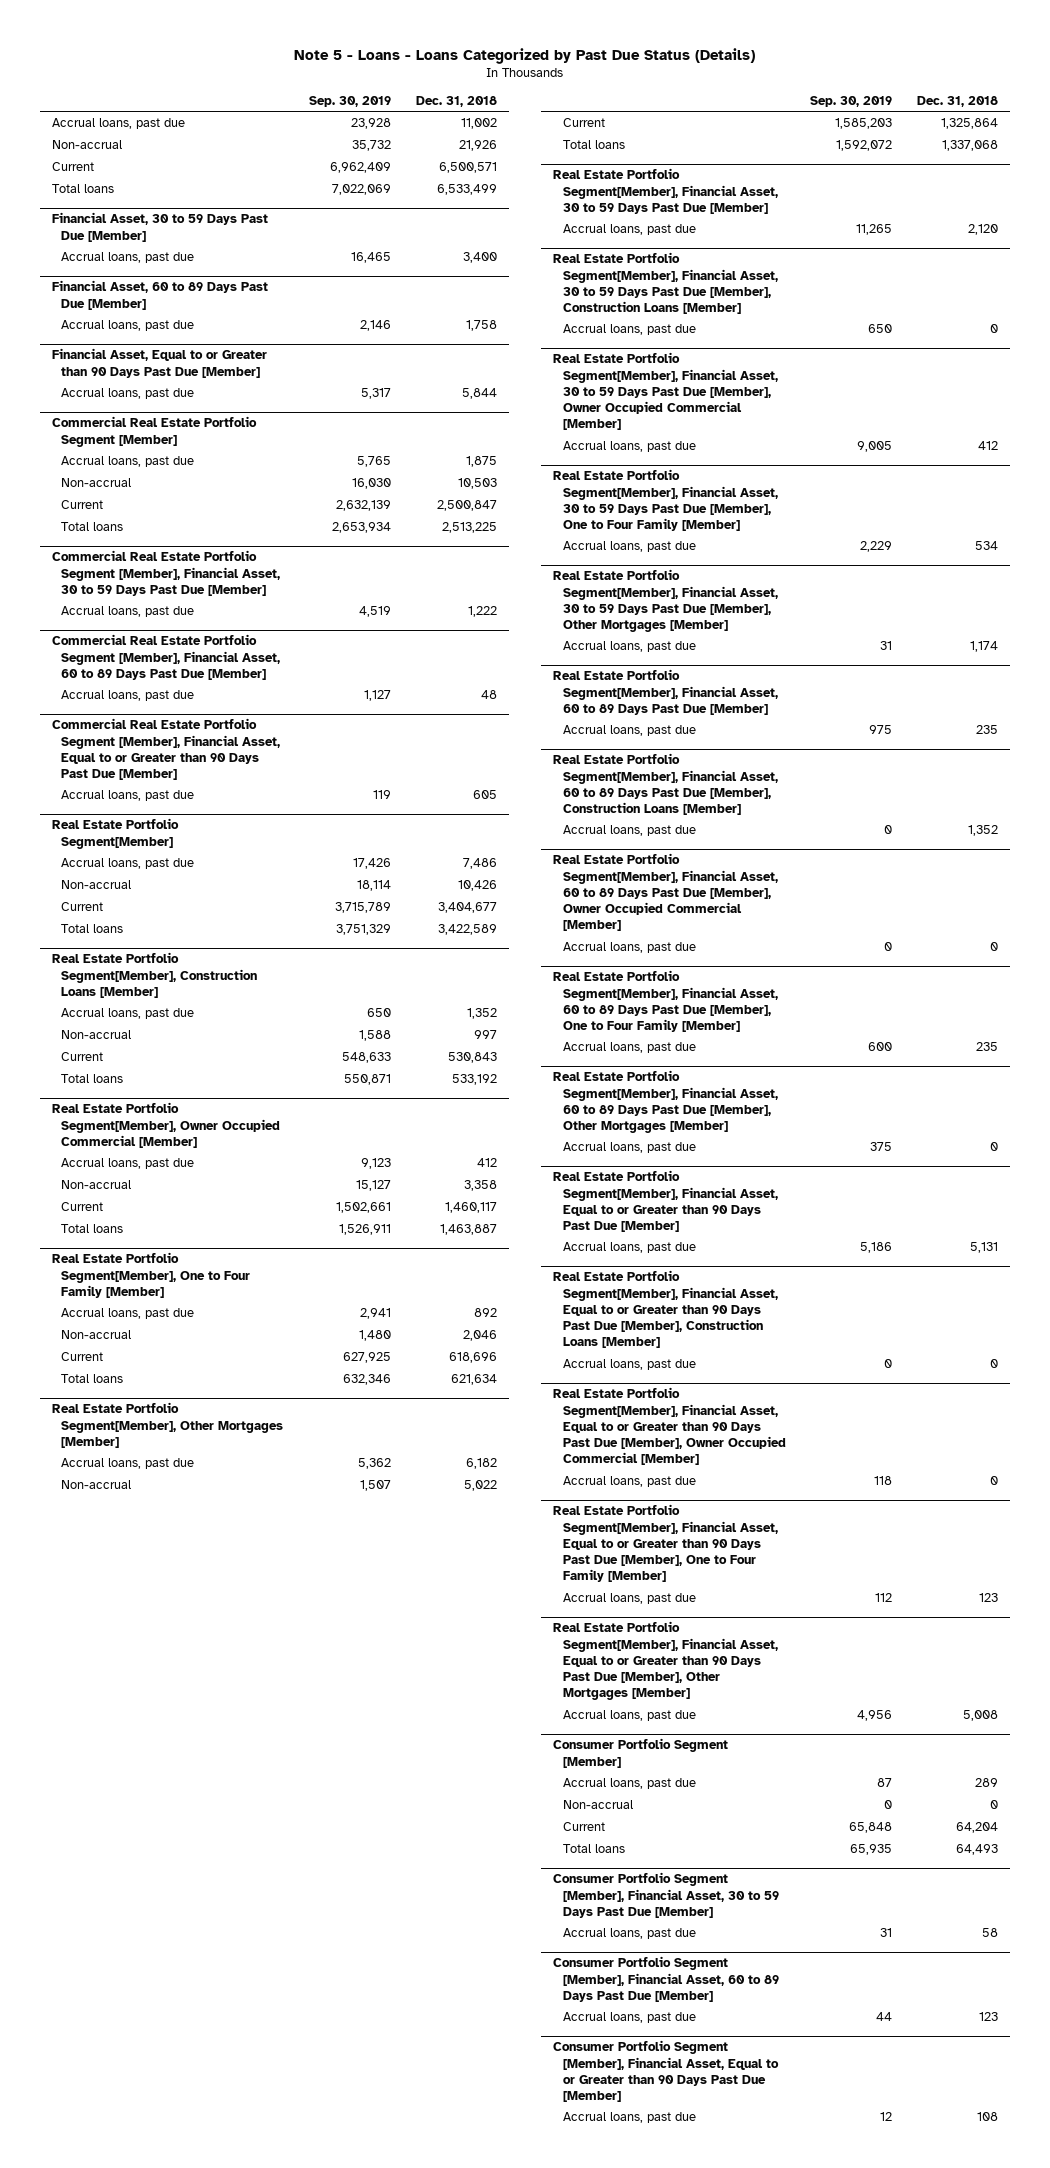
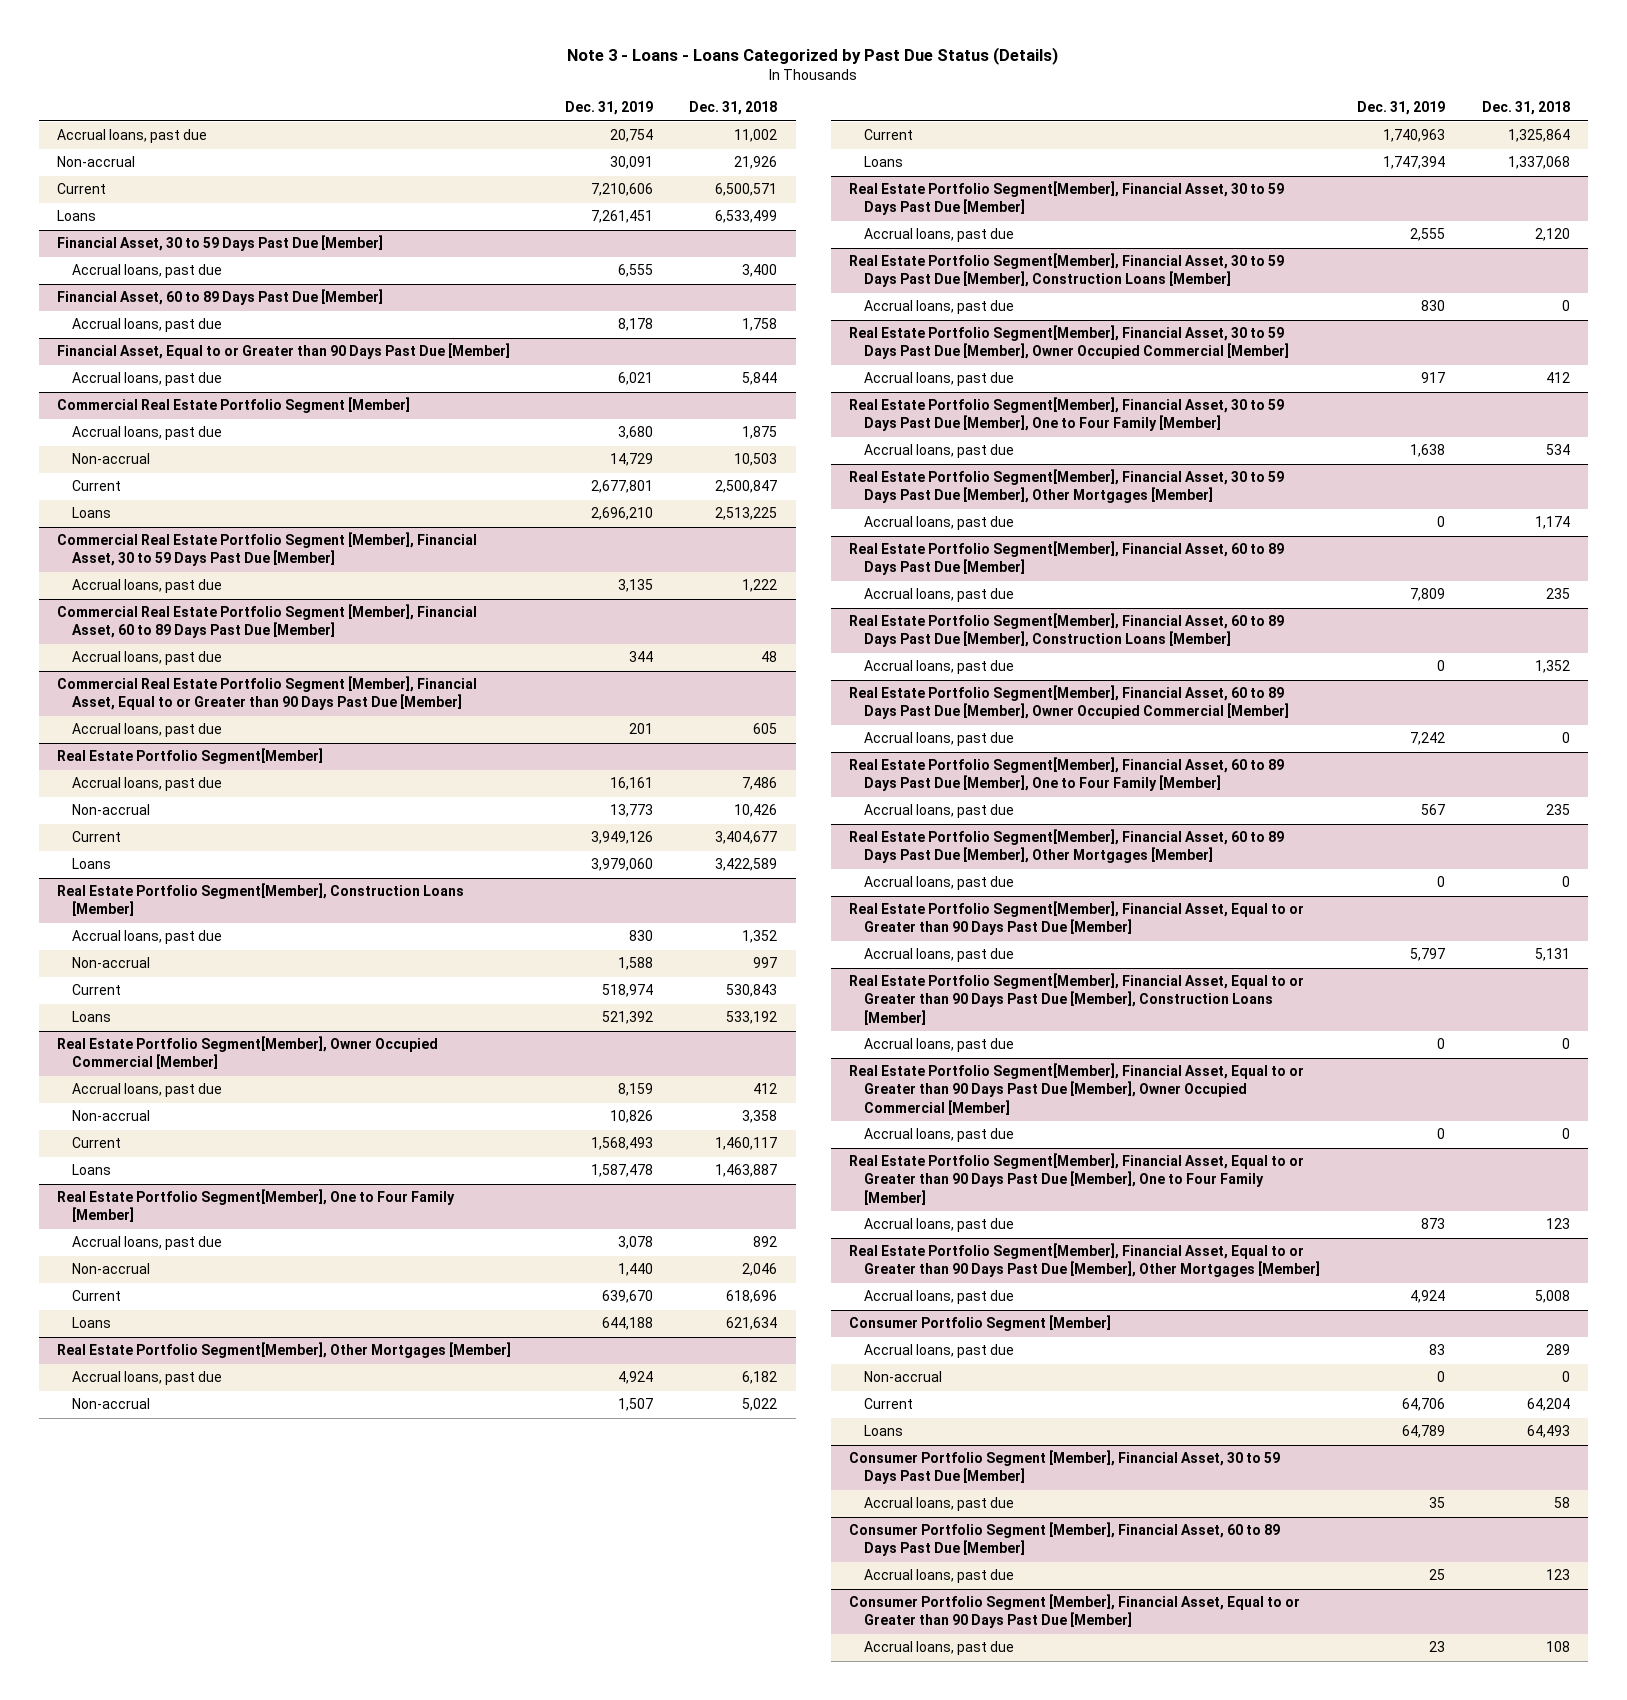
[294,47,756,64] Note 5 - Loans - Loans Categorized by Past Due Status (Details) -> [567,46,1059,65] Note 3 - Loans - Loans Categorized by Past Due Status (Details)
[309,95,392,107] Sep. 30, 2019 -> none
none -> [564,101,653,116] Dec. 31, 2019
[52,184,115,194] Total loans -> [57,210,97,222] Loans
[61,522,124,532] Total loans -> [72,507,112,519] Loans
[61,924,124,934] Total loans -> [72,858,112,870] Loans
[61,1074,124,1084] Total loans -> [72,1011,112,1023] Loans
[61,1224,124,1234] Total loans -> [72,1164,112,1176] Loans
[61,1374,124,1384] Total loans -> [72,1317,112,1329] Loans
[562,140,625,150] Total loans -> [864,156,904,168] Loans
[562,1844,625,1854] Total loans -> [864,1425,904,1437] Loans

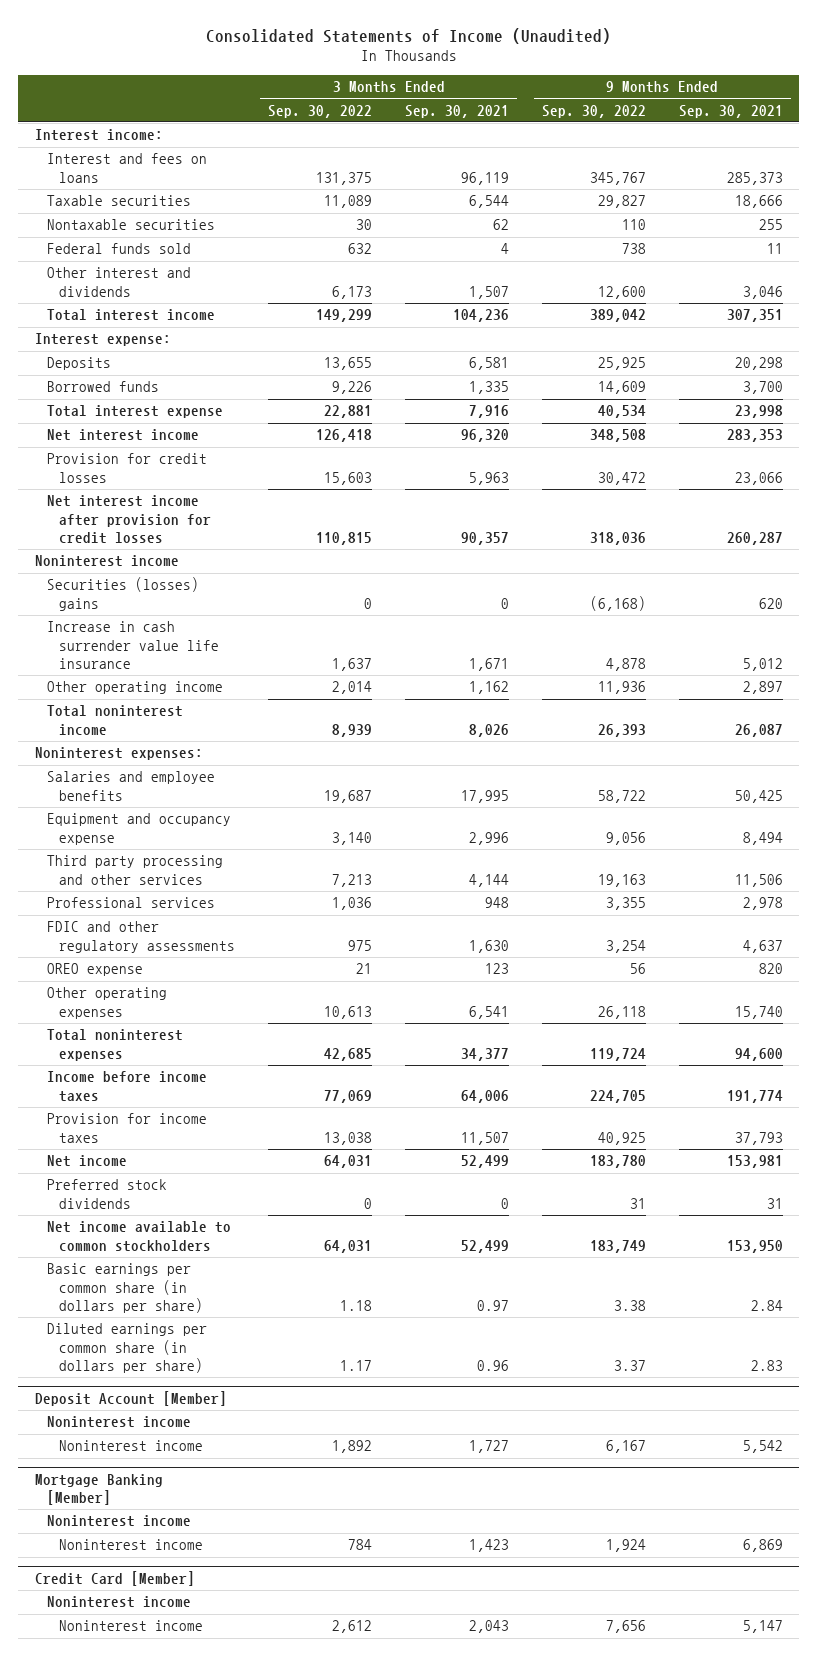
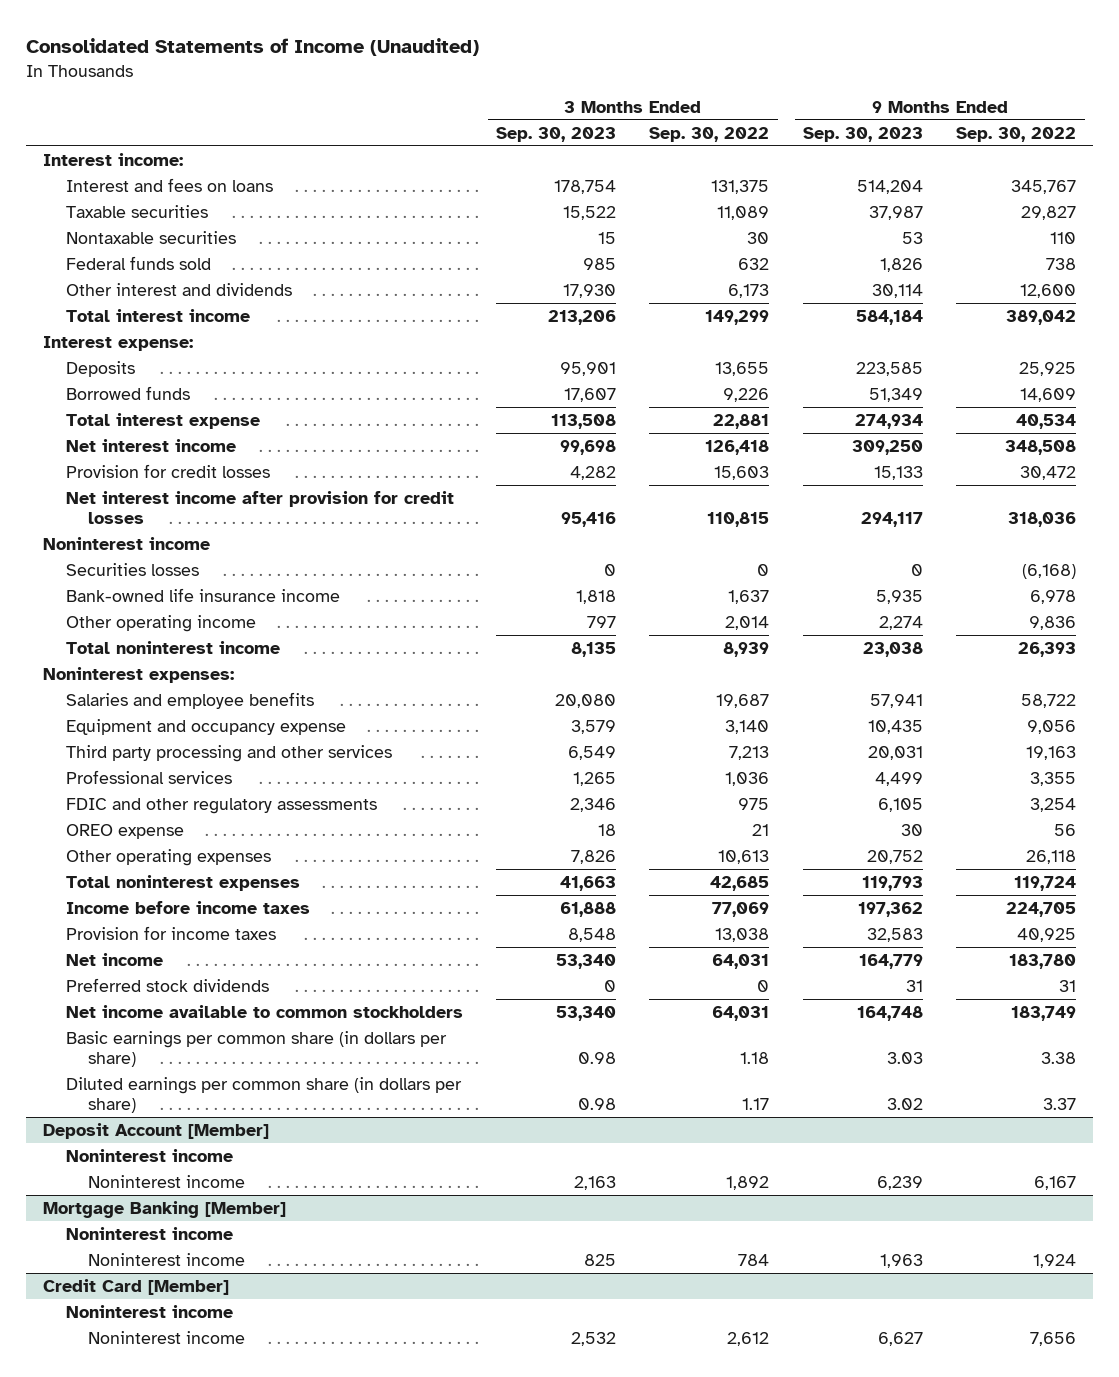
[404,104,509,118] Sep. 30, 2021 -> none
[678,104,783,118] Sep. 30, 2021 -> none
none -> [496,126,617,142] Sep. 30, 2023
none -> [802,126,923,142] Sep. 30, 2023
[46,577,199,611] Securities (losses) gains -> [65,562,199,576] Securities losses
[46,621,220,670] Increase in cash surrender value life insurance -> [65,587,340,602] Bank-owned life insurance income
[605,658,646,672] 4,878 -> [1030,589,1077,604] 6,978
[597,681,646,695] 11,936 -> [1029,615,1077,630] 9,836

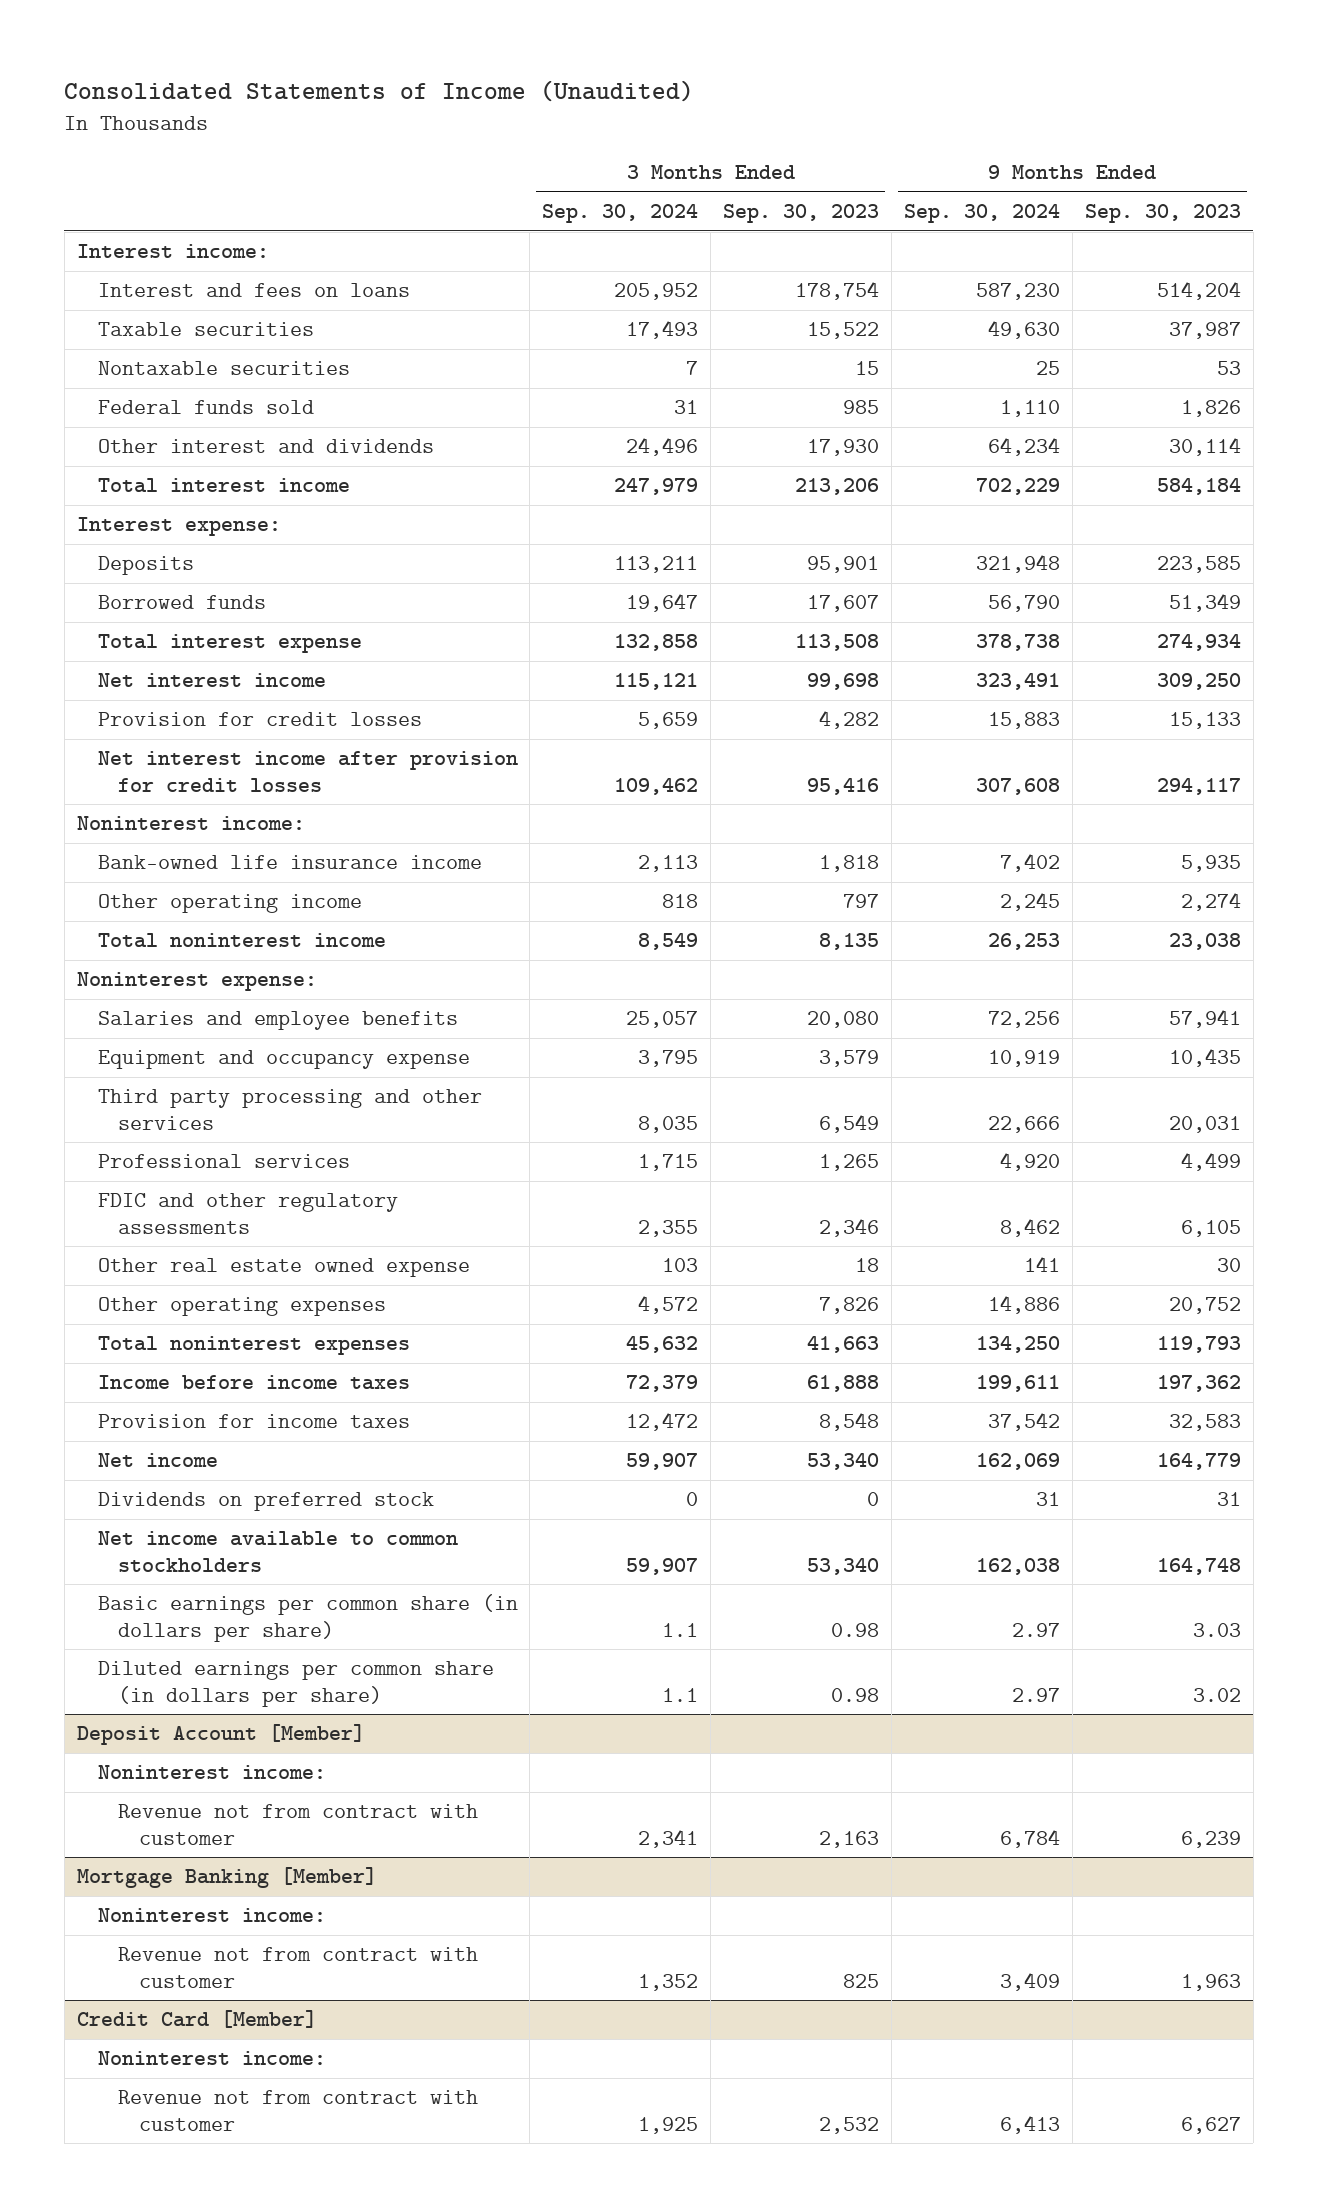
[649,126,770,142] Sep. 30, 2022 -> none
[956,126,1077,142] Sep. 30, 2022 -> none
none -> [542,204,699,224] Sep. 30, 2024
none -> [903,204,1060,224] Sep. 30, 2024
[65,562,199,576] Securities losses -> none
[43,536,211,550] Noninterest income -> [76,816,305,831] Noninterest income:
[43,666,235,683] Noninterest expenses: -> [76,972,317,992] Noninterest expense:
[65,823,184,839] OREO expense -> [97,1258,470,1278] Other real estate owned expense
[65,977,269,992] Preferred stock dividends -> [97,1492,434,1512] Dividends on preferred stock
[65,1148,233,1162] Noninterest income -> [97,1765,326,1780] Noninterest income:
[88,1174,246,1188] Noninterest income -> [118,1804,479,1845] Revenue not from contract with customer
[65,1226,233,1240] Noninterest income -> [97,1908,326,1923] Noninterest income:
[88,1252,246,1266] Noninterest income -> [118,1947,479,1988] Revenue not from contract with customer
[65,1304,233,1318] Noninterest income -> [97,2051,326,2066] Noninterest income:
[88,1330,246,1344] Noninterest income -> [118,2090,479,2131] Revenue not from contract with customer

